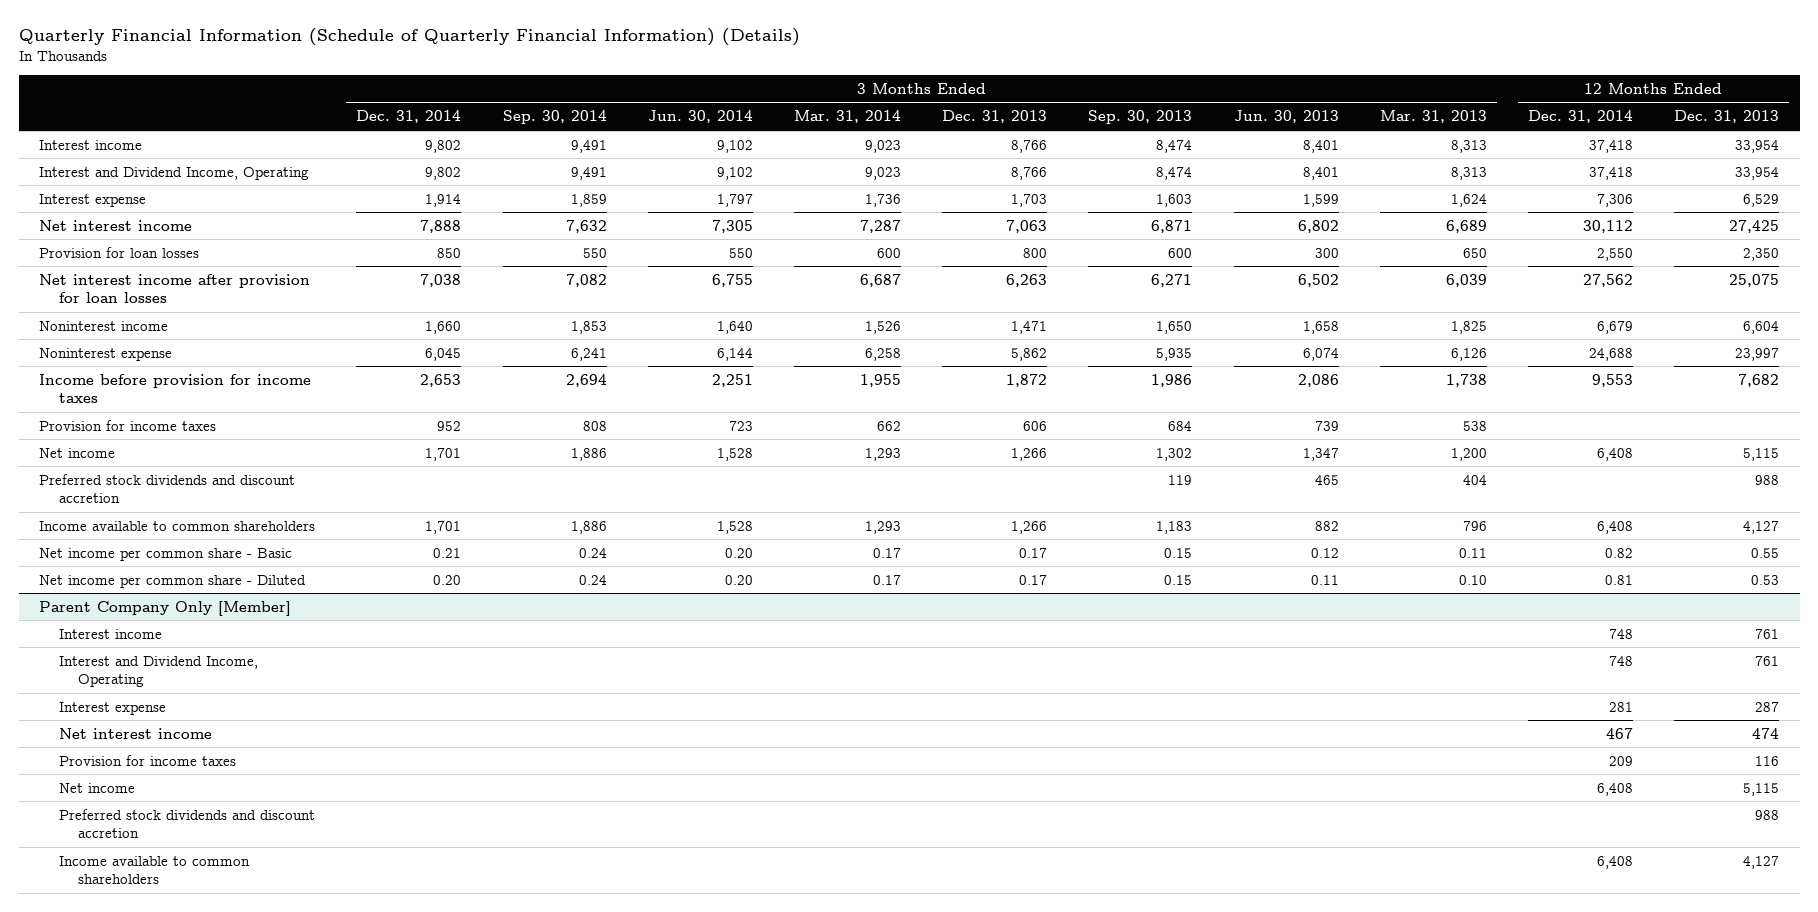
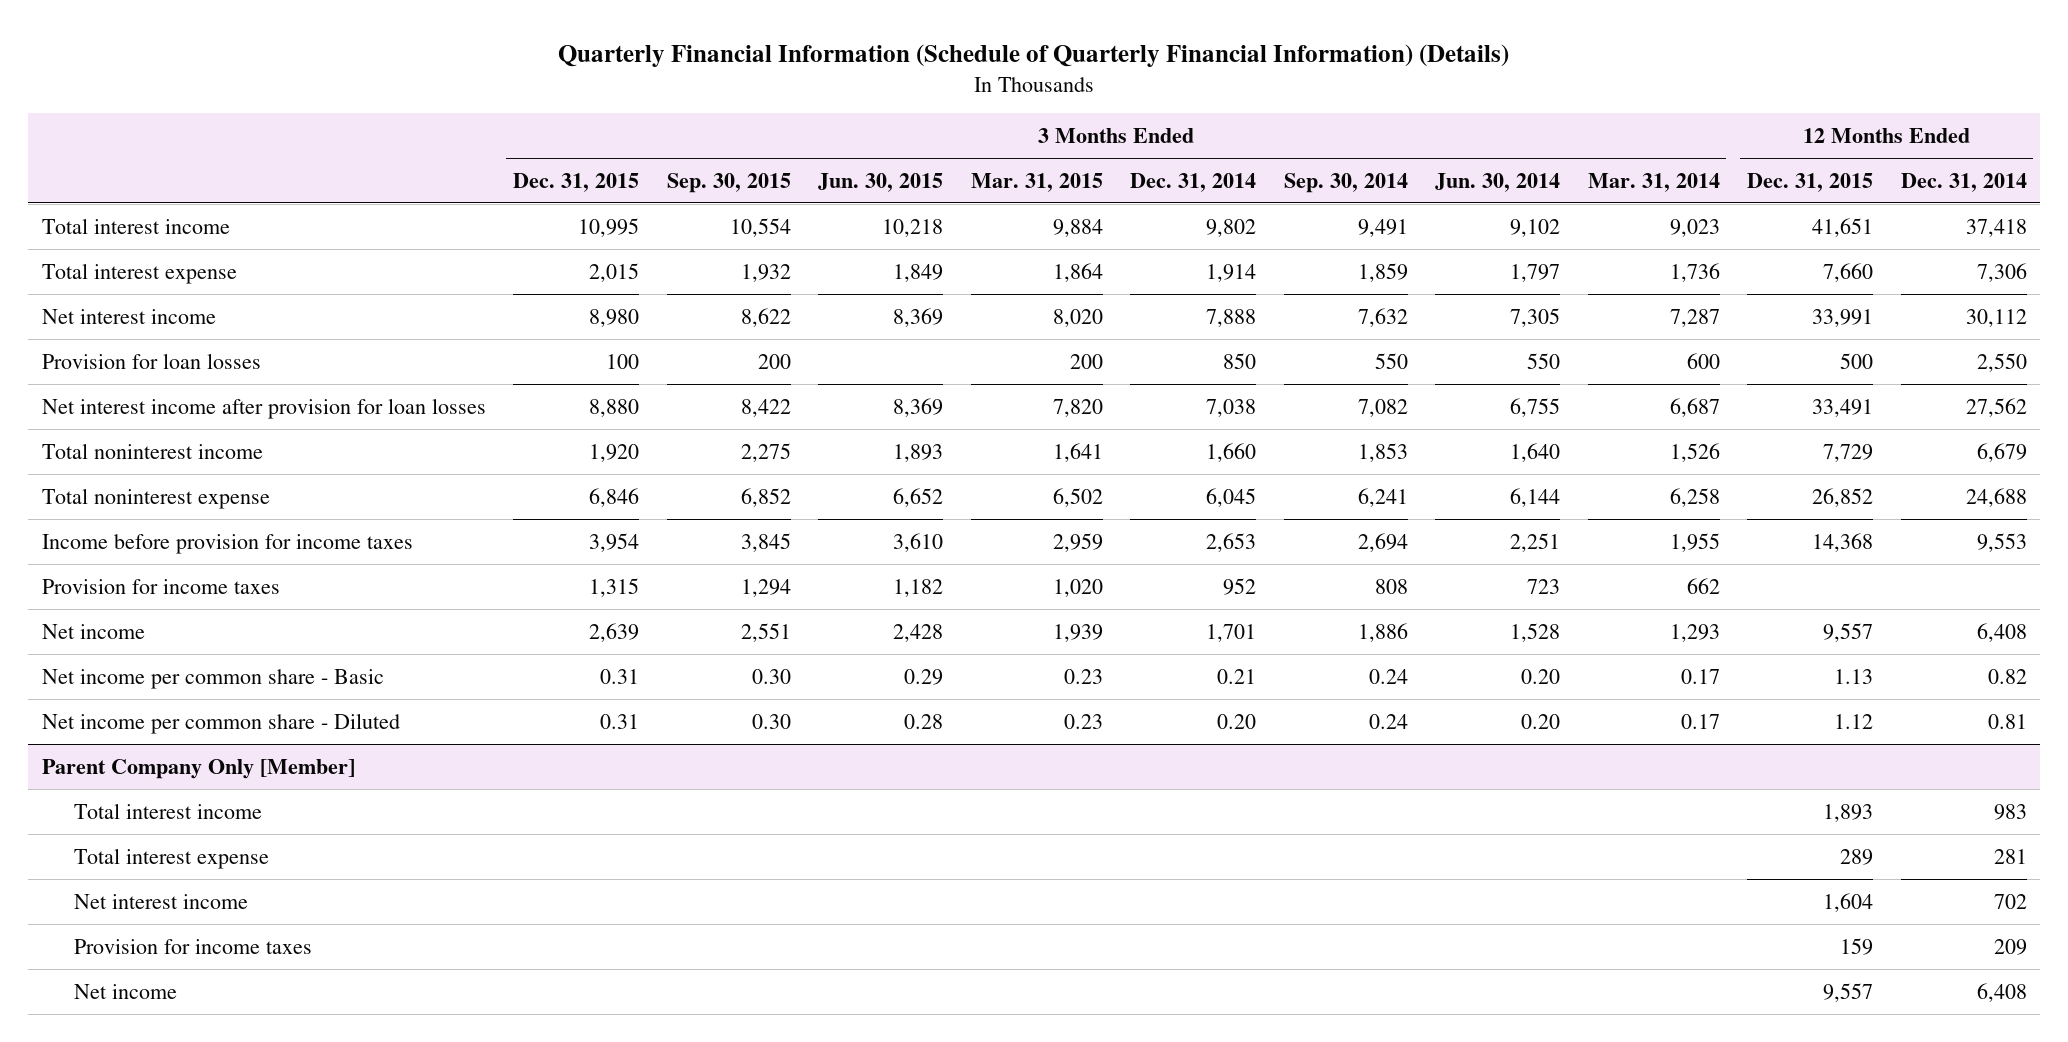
[942,110,1048,124] Dec. 31, 2013 -> none
[1088,110,1193,125] Sep. 30, 2013 -> none
[1233,110,1339,124] Jun. 30, 2013 -> none
[1379,110,1487,124] Mar. 31, 2013 -> none
[1674,110,1780,124] Dec. 31, 2013 -> none
none -> [513,172,640,192] Dec. 31, 2015
none -> [666,172,791,193] Sep. 30, 2015
none -> [818,172,944,192] Jun. 30, 2015
none -> [970,172,1103,192] Mar. 31, 2015
none -> [1747,172,1874,192] Dec. 31, 2015
[39,166,310,180] Interest and Dividend Income, Operating -> none
[39,139,143,150] Interest income -> [41,217,230,234] Total interest income
[39,193,147,207] Interest expense -> [41,262,237,284] Total interest expense
[39,320,169,331] Noninterest income -> [41,442,263,459] Total noninterest income
[39,347,173,361] Noninterest expense -> [41,487,270,509] Total noninterest expense
[39,473,296,504] Preferred stock dividends and discount accretion -> none
[39,520,316,531] Income available to common shareholders -> none
[58,655,258,688] Interest and Dividend Income, Operating -> none
[58,628,162,639] Interest income -> [74,802,263,819] Total interest income
[1608,628,1633,639] 748 -> [1993,803,2027,820] 983
[58,701,166,715] Interest expense -> [74,847,270,869] Total interest expense
[1605,727,1633,739] 467 -> [1993,893,2027,909] 702
[58,808,315,839] Preferred stock dividends and discount accretion -> none
[58,855,250,885] Income available to common shareholders -> none

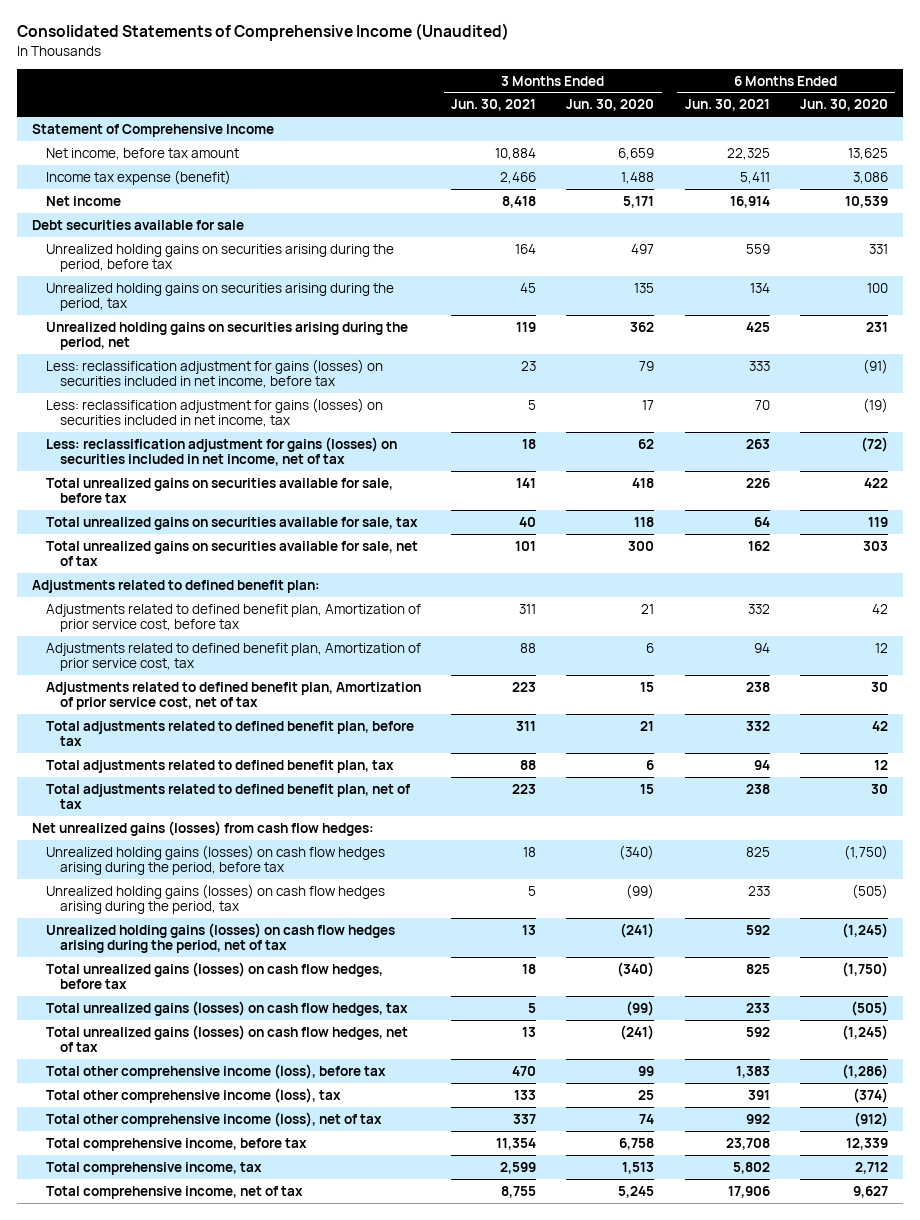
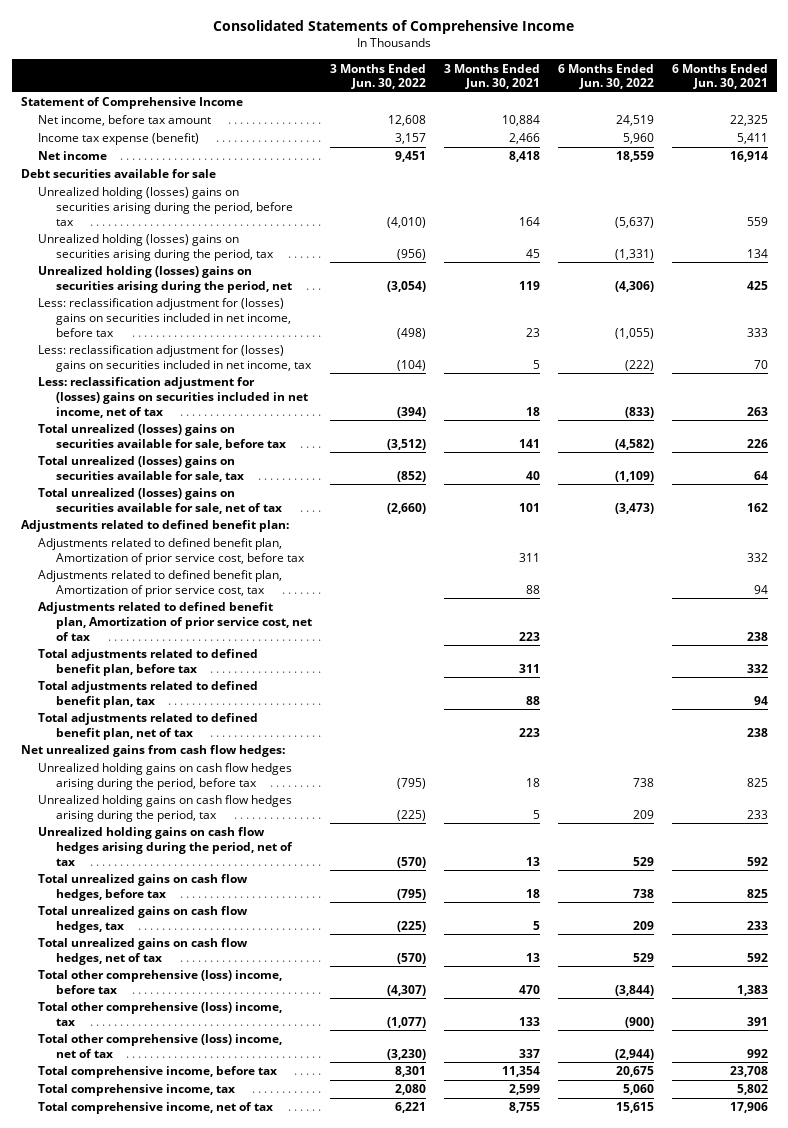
[16,23,509,42] Consolidated Statements of Comprehensive Income (Unaudited) -> [213,19,575,34] Consolidated Statements of Comprehensive Income
[566,99,655,112] Jun. 30, 2020 -> none
[799,99,888,112] Jun. 30, 2020 -> none
none -> [329,63,426,90] 3 Months Ended Jun. 30, 2022
none -> [557,63,654,90] 6 Months Ended Jun. 30, 2022
[46,243,395,273] Unrealized holding gains on securities arising during the period, before tax -> [38,187,294,226] Unrealized holding (losses) gains on securities arising during the period, before tax
[46,282,395,312] Unrealized holding gains on securities arising during the period, tax -> [38,234,275,261] Unrealized holding (losses) gains on securities arising during the period, tax
[46,321,409,351] Unrealized holding gains on securities arising during the period, net -> [38,266,293,293] Unrealized holding (losses) gains on securities arising during the period, net
[46,358,384,389] Less: reclassification adjustment for gains (losses) on securities included in net income, before tax -> [38,298,292,337] Less: reclassification adjustment for (losses) gains on securities included in net income, before tax
[46,397,384,428] Less: reclassification adjustment for gains (losses) on securities included in net income, tax -> [38,345,313,372] Less: reclassification adjustment for (losses) gains on securities included in net income, tax
[46,436,398,467] Less: reclassification adjustment for gains (losses) on securities included in net income, net of tax -> [38,377,309,418] Less: reclassification adjustment for (losses) gains on securities included in net income, net of tax
[46,477,394,504] Total unrealized gains on securities available for sale, before tax -> [38,424,287,450] Total unrealized (losses) gains on securities available for sale, before tax
[46,516,419,530] Total unrealized gains on securities available for sale, tax -> [38,456,245,482] Total unrealized (losses) gains on securities available for sale, tax
[46,540,419,567] Total unrealized gains on securities available for sale, net of tax -> [38,488,283,514] Total unrealized (losses) gains on securities available for sale, net of tax
[31,820,374,836] Net unrealized gains (losses) from cash flow hedges: -> [20,745,285,758] Net unrealized gains from cash flow hedges:
[46,844,386,876] Unrealized holding gains (losses) on cash flow hedges arising during the period, before tax -> [38,763,293,790] Unrealized holding gains on cash flow hedges arising during the period, before tax
[46,883,386,915] Unrealized holding gains (losses) on cash flow hedges arising during the period, tax -> [38,795,293,822] Unrealized holding gains on cash flow hedges arising during the period, tax
[46,922,396,954] Unrealized holding gains (losses) on cash flow hedges arising during the period, net of tax -> [38,827,294,866] Unrealized holding gains on cash flow hedges arising during the period, net of tax
[46,961,384,990] Total unrealized gains (losses) on cash flow hedges, before tax -> [38,874,249,901] Total unrealized gains on cash flow hedges, before tax
[46,1000,409,1016] Total unrealized gains (losses) on cash flow hedges, tax -> [38,906,249,933] Total unrealized gains on cash flow hedges, tax
[46,1024,409,1053] Total unrealized gains (losses) on cash flow hedges, net of tax -> [38,938,249,965] Total unrealized gains on cash flow hedges, net of tax
[46,1063,387,1079] Total other comprehensive income (loss), before tax -> [38,970,283,994] Total other comprehensive (loss) income, before tax
[46,1087,342,1103] Total other comprehensive income (loss), tax -> [38,1002,283,1026] Total other comprehensive (loss) income, tax
[46,1111,383,1127] Total other comprehensive income (loss), net of tax -> [38,1034,283,1058] Total other comprehensive (loss) income, net of tax

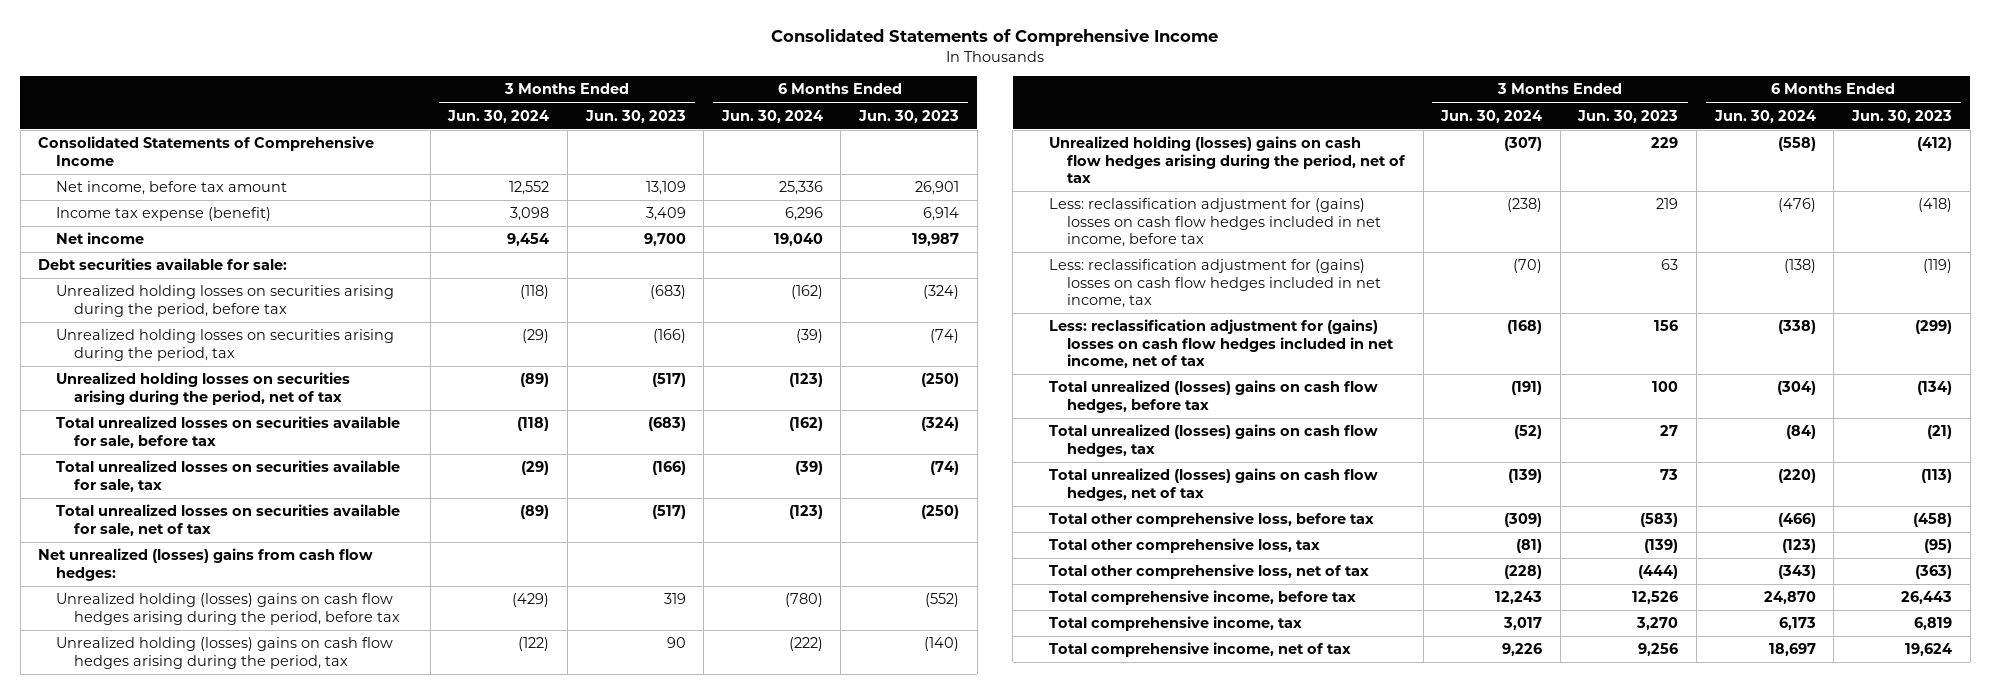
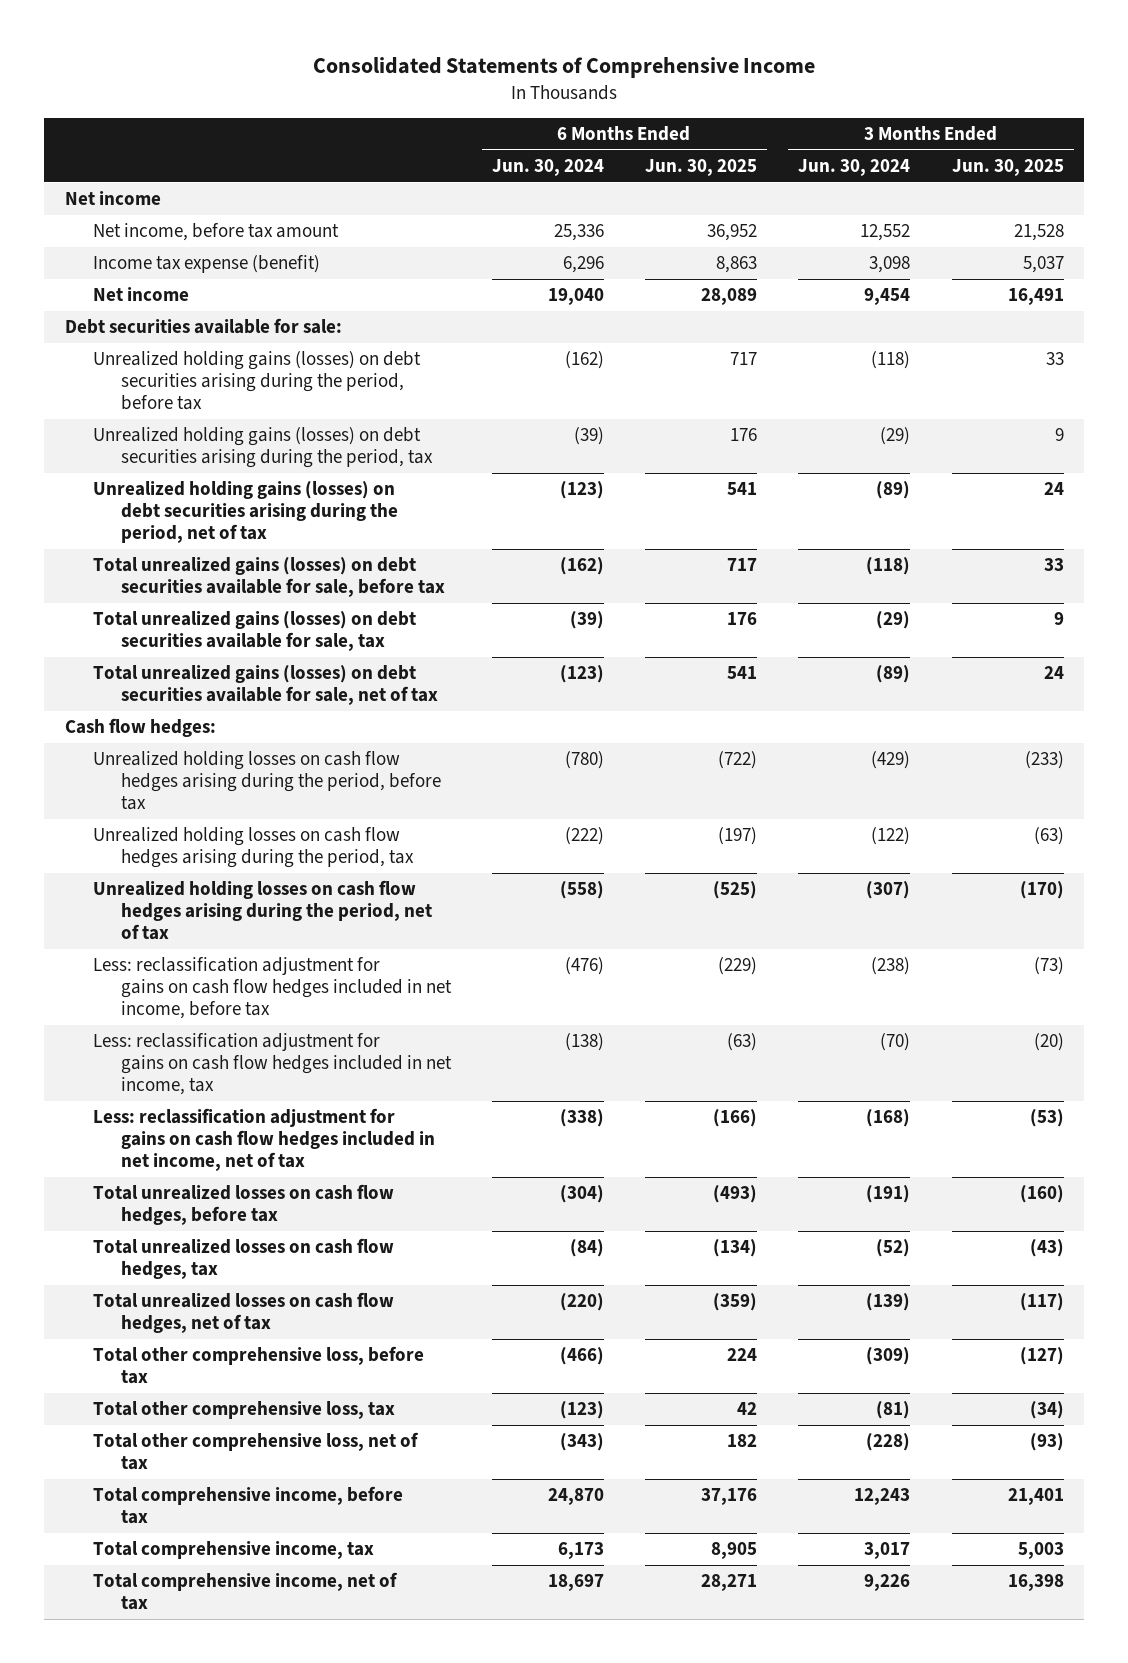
[584,109,686,123] Jun. 30, 2023 -> none
[858,109,960,123] Jun. 30, 2023 -> none
none -> [645,158,758,176] Jun. 30, 2025
none -> [951,158,1064,176] Jun. 30, 2025
[38,136,375,166] Consolidated Statements of Comprehensive Income -> none
none -> [64,191,161,206] Net income
[56,285,395,317] Unrealized holding losses on securities arising during the period, before tax -> [92,351,421,411] Unrealized holding gains (losses) on debt securities arising during the period, before tax
[56,329,395,361] Unrealized holding losses on securities arising during the period, tax -> [92,427,433,469] Unrealized holding gains (losses) on debt securities arising during the period, tax
[56,372,351,405] Unrealized holding losses on securities arising during the period, net of tax -> [92,481,398,544] Unrealized holding gains (losses) on debt securities arising during the period, net of tax
[56,416,401,448] Total unrealized losses on securities available for sale, before tax -> [92,557,445,598] Total unrealized gains (losses) on debt securities available for sale, before tax
[56,460,401,492] Total unrealized losses on securities available for sale, tax -> [92,611,416,652] Total unrealized gains (losses) on debt securities available for sale, tax
[56,504,401,536] Total unrealized losses on securities available for sale, net of tax -> [92,665,438,706] Total unrealized gains (losses) on debt securities available for sale, net of tax
[38,548,374,581] Net unrealized (losses) gains from cash flow hedges: -> [64,718,216,738] Cash flow hedges:
[56,593,401,625] Unrealized holding (losses) gains on cash flow hedges arising during the period, before tax -> [92,751,441,811] Unrealized holding losses on cash flow hedges arising during the period, before tax
[56,637,394,669] Unrealized holding (losses) gains on cash flow hedges arising during the period, tax -> [92,827,414,869] Unrealized holding losses on cash flow hedges arising during the period, tax
[1049,136,1406,184] Unrealized holding (losses) gains on cash flow hedges arising during the period, net of tax -> [92,880,432,941] Unrealized holding losses on cash flow hedges arising during the period, net of tax
[1049,198,1381,248] Less: reclassification adjustment for (gains) losses on cash flow hedges included in net income, before tax -> [92,957,452,1020] Less: reclassification adjustment for gains on cash flow hedges included in net income, before tax
[1049,259,1381,309] Less: reclassification adjustment for (gains) losses on cash flow hedges included in net income, tax -> [92,1033,452,1096] Less: reclassification adjustment for gains on cash flow hedges included in net income, tax
[1049,319,1394,369] Less: reclassification adjustment for (gains) losses on cash flow hedges included in net income, net of tax -> [92,1108,435,1172] Less: reclassification adjustment for gains on cash flow hedges included in net income, net of tax
[1049,380,1379,413] Total unrealized (losses) gains on cash flow hedges, before tax -> [92,1184,394,1226] Total unrealized losses on cash flow hedges, before tax
[1049,424,1379,457] Total unrealized (losses) gains on cash flow hedges, tax -> [92,1238,394,1280] Total unrealized losses on cash flow hedges, tax
[1049,468,1379,501] Total unrealized (losses) gains on cash flow hedges, net of tax -> [92,1292,394,1334] Total unrealized losses on cash flow hedges, net of tax

